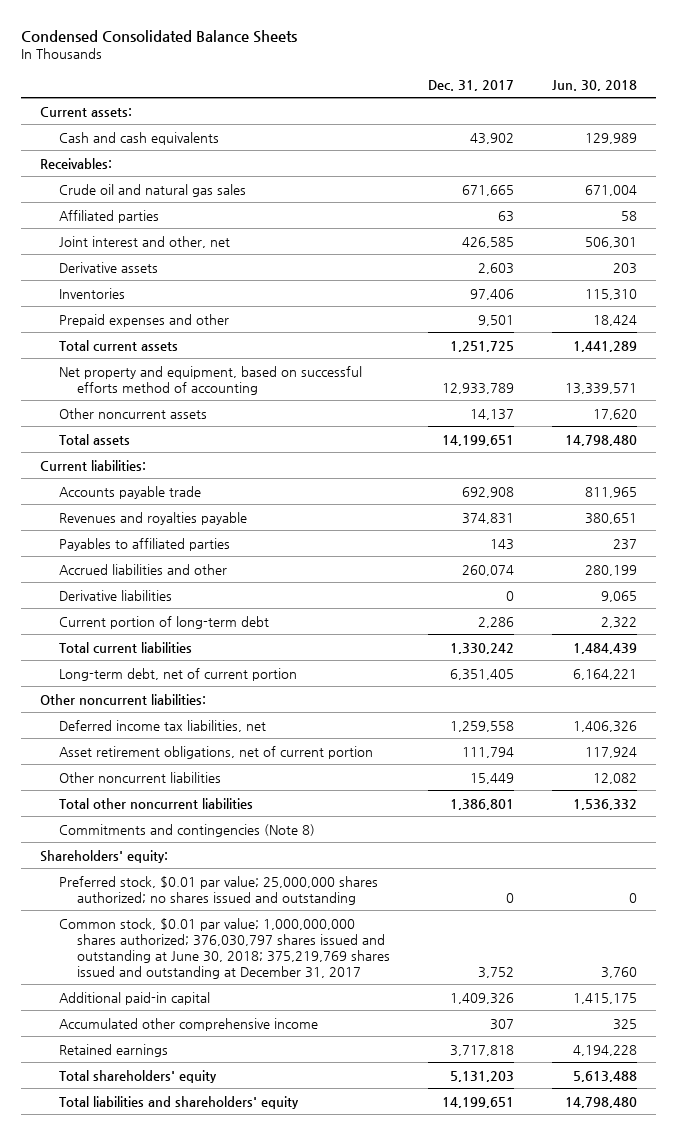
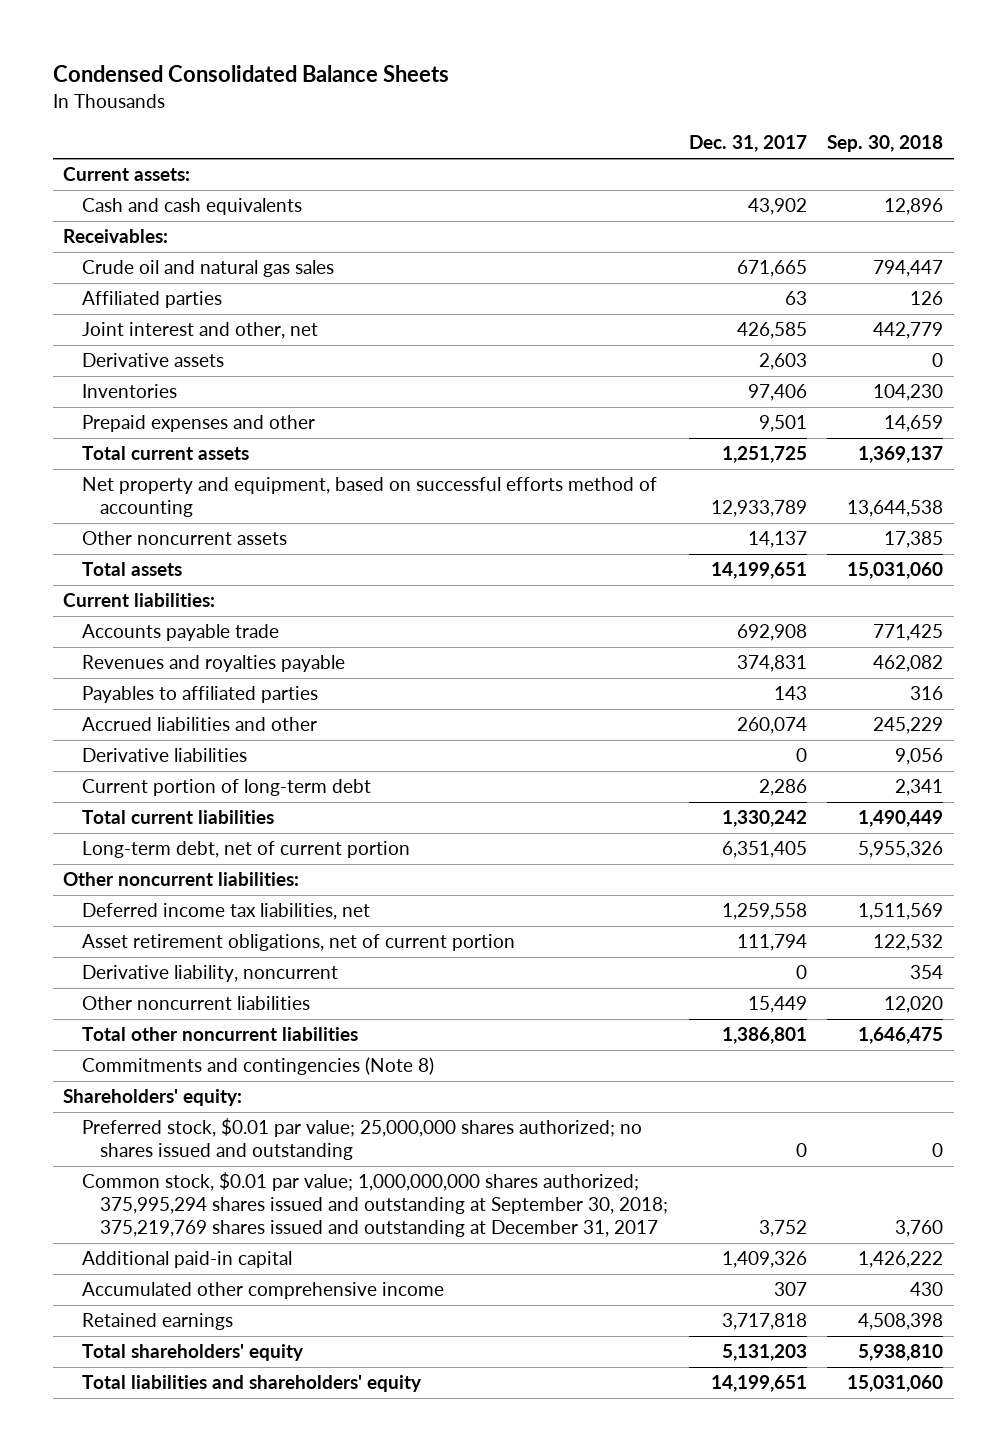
[552,79,638,91] Jun. 30, 2018 -> none
none -> [827,135,944,153] Sep. 30, 2018
none -> [81,965,338,983] Derivative liability, noncurrent
[58,917,391,979] Common stock, $0.01 par value; 1,000,000,000 shares authorized; 376,030,797 shares issued and outstanding at June 30, 2018; 375,219,769 shares issued and outstanding at December 31, 2017 -> [81,1172,669,1237] Common stock, $0.01 par value; 1,000,000,000 shares authorized; 375,995,294 shares issued and outstanding at September 30, 2018; 375,219,769 shares issued and outstanding at December 31, 2017

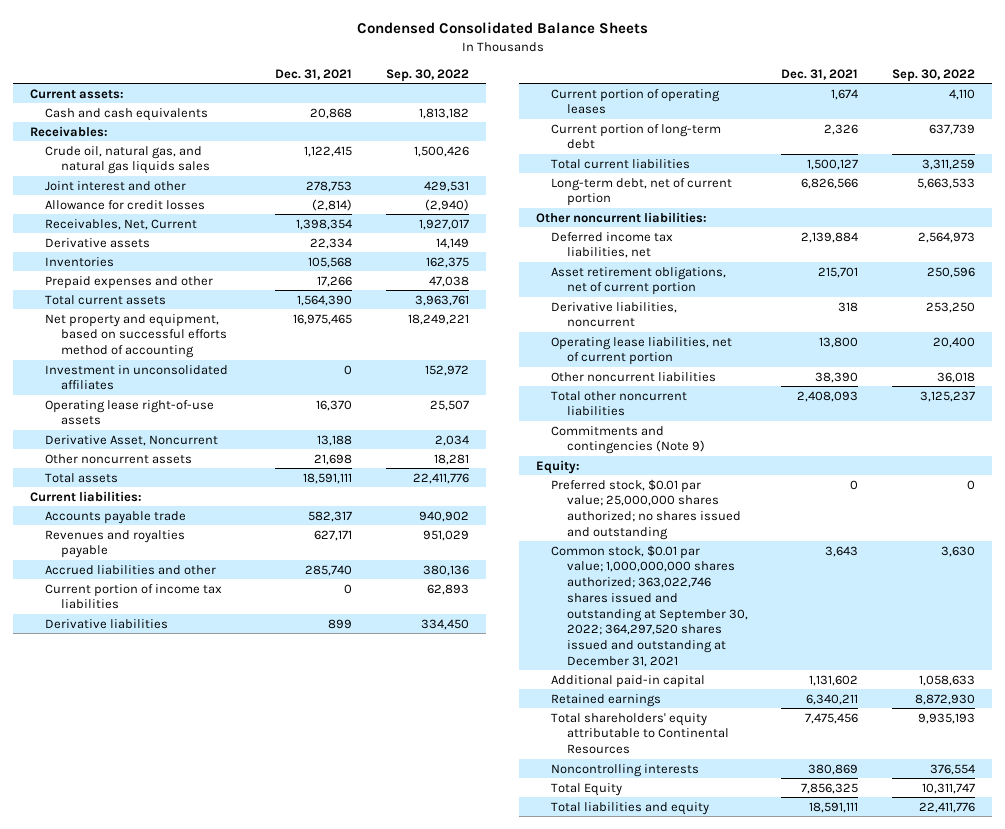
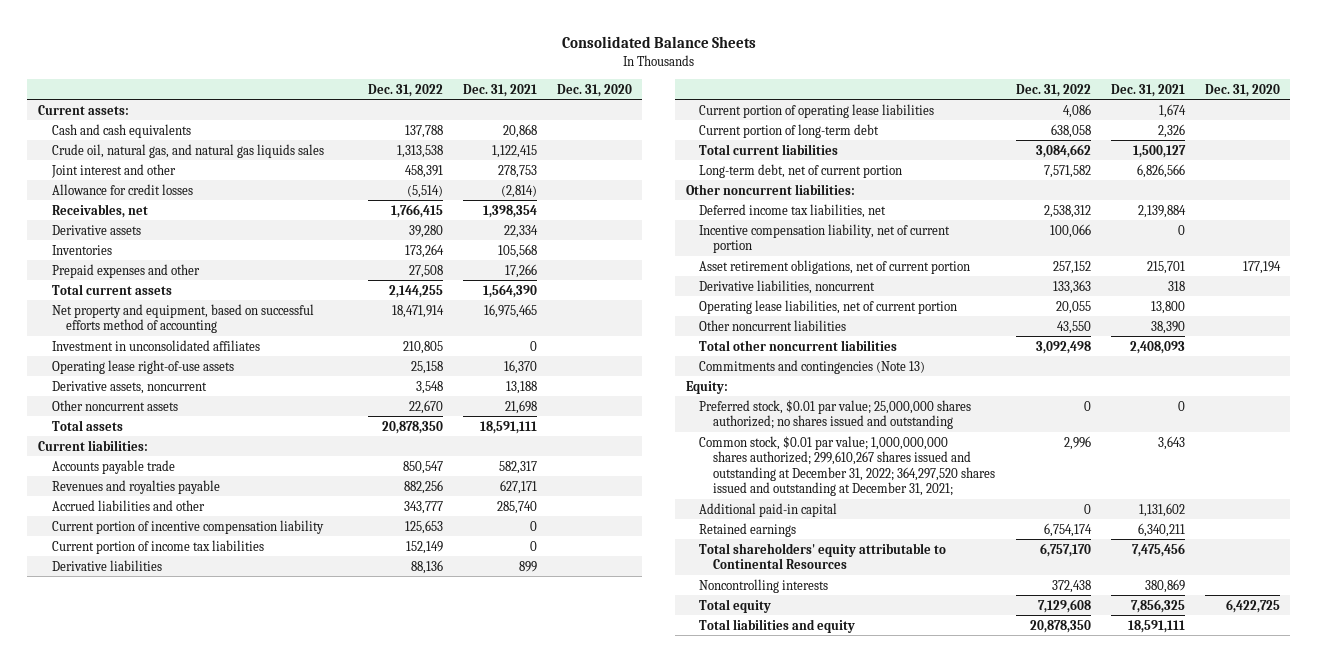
[356,22,648,35] Condensed Consolidated Balance Sheets -> [561,35,756,48] Consolidated Balance Sheets
[386,68,470,82] Sep. 30, 2022 -> none
none -> [367,83,443,97] Dec. 31, 2022
none -> [557,83,633,97] Dec. 31, 2020
[30,125,109,137] Receivables: -> none
[45,218,198,230] Receivables, Net, Current -> [51,203,148,218] Receivables, net
[45,434,219,446] Derivative Asset, Noncurrent -> [51,380,207,394] Derivative assets, noncurrent
none -> [51,519,324,534] Current portion of incentive compensation liability
[551,88,721,115] Current portion of operating leases -> [699,103,935,118] Current portion of operating lease liabilities
none -> [699,223,951,254] Incentive compensation liability, net of current portion
[551,425,705,455] Commitments and contingencies (Note 9) -> [699,359,926,374] Commitments and contingencies (Note 13)
[551,544,748,668] Common stock, $0.01 par value; 1,000,000,000 shares authorized; 363,022,746 shares issued and outstanding at September 30, 2022; 364,297,520 shares issued and outstanding at December 31, 2021 -> [699,435,996,497] Common stock, $0.01 par value; 1,000,000,000 shares authorized; 299,610,267 shares issued and outstanding at December 31, 2022; 364,297,520 shares issued and outstanding at December 31, 2021;
[551,782,623,796] Total Equity -> [699,598,772,613] Total equity

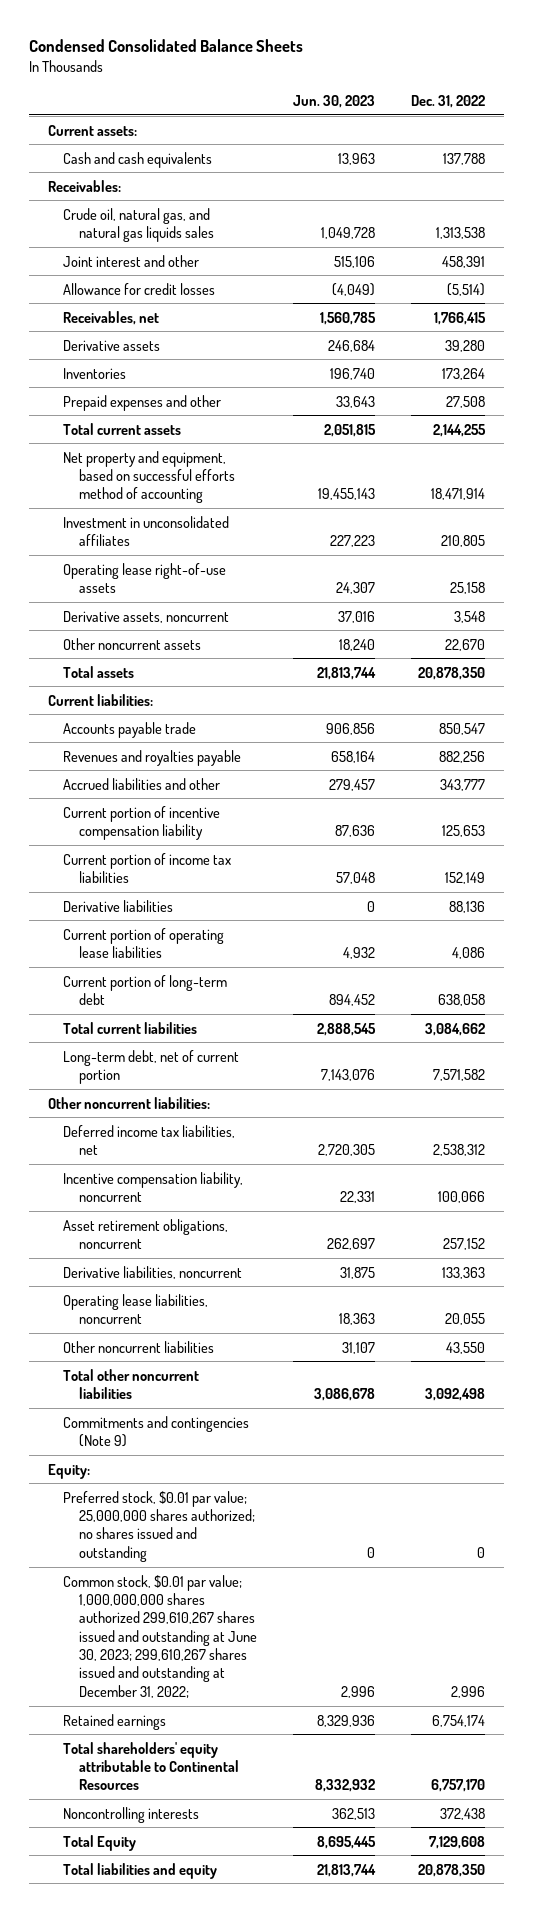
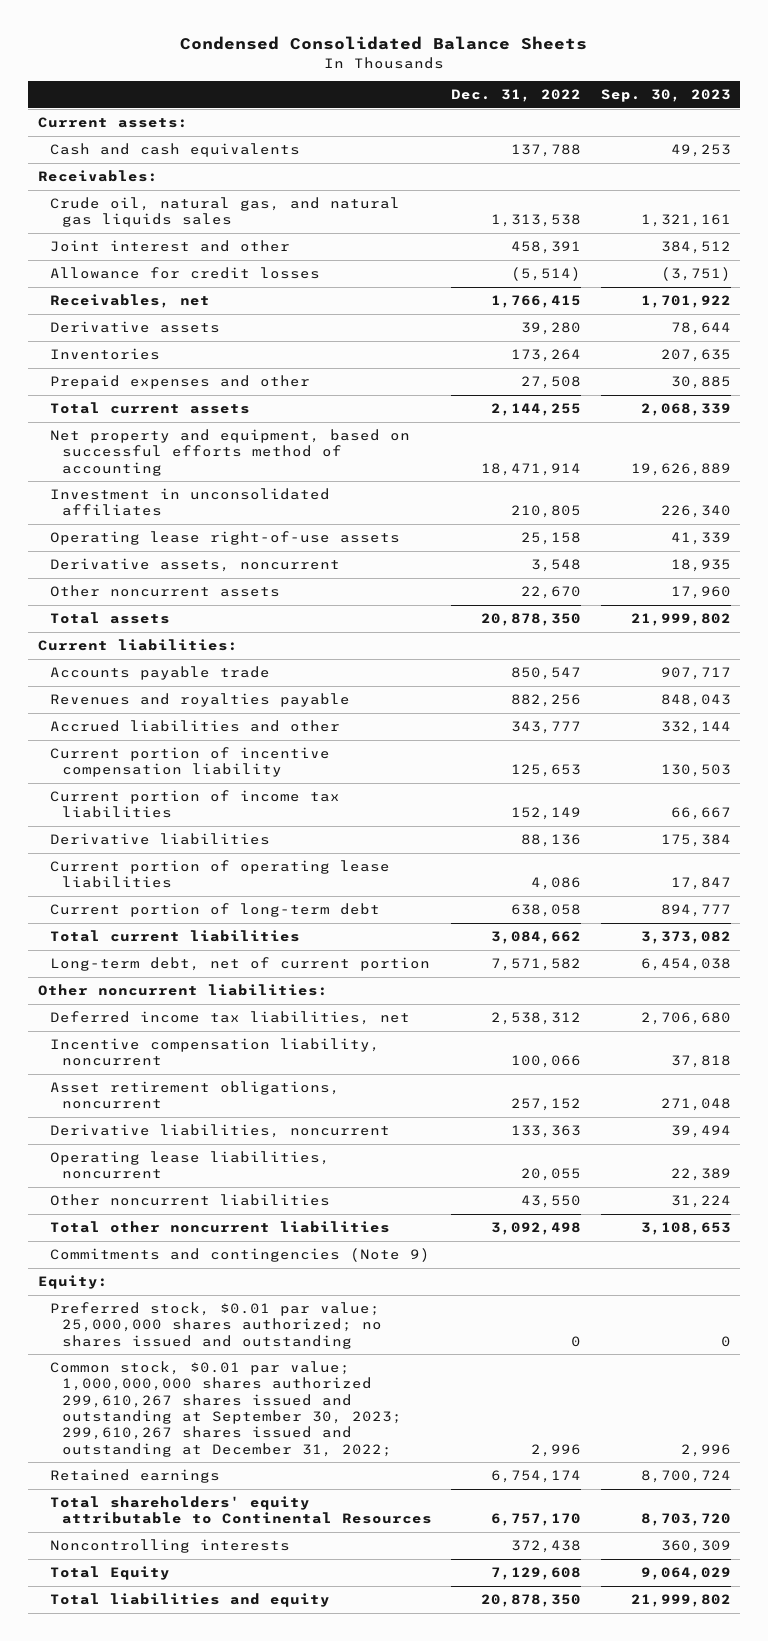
[293,94,376,108] Jun. 30, 2023 -> none
none -> [600,89,731,103] Sep. 30, 2023
[63,1574,257,1698] Common stock, $0.01 par value; 1,000,000,000 shares authorized 299,610,267 shares issued and outstanding at June 30, 2023; 299,610,267 shares issued and outstanding at December 31, 2022; -> [49,1361,403,1457] Common stock, $0.01 par value; 1,000,000,000 shares authorized 299,610,267 shares issued and outstanding at September 30, 2023; 299,610,267 shares issued and outstanding at December 31, 2022;

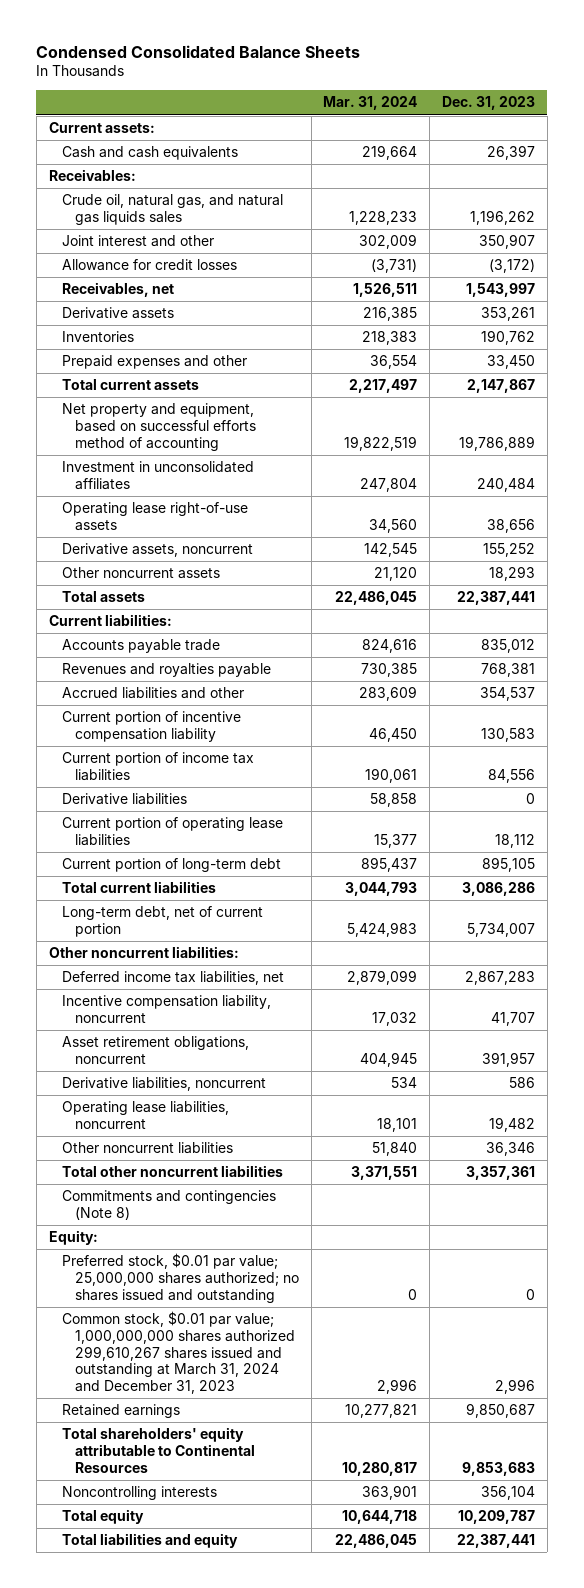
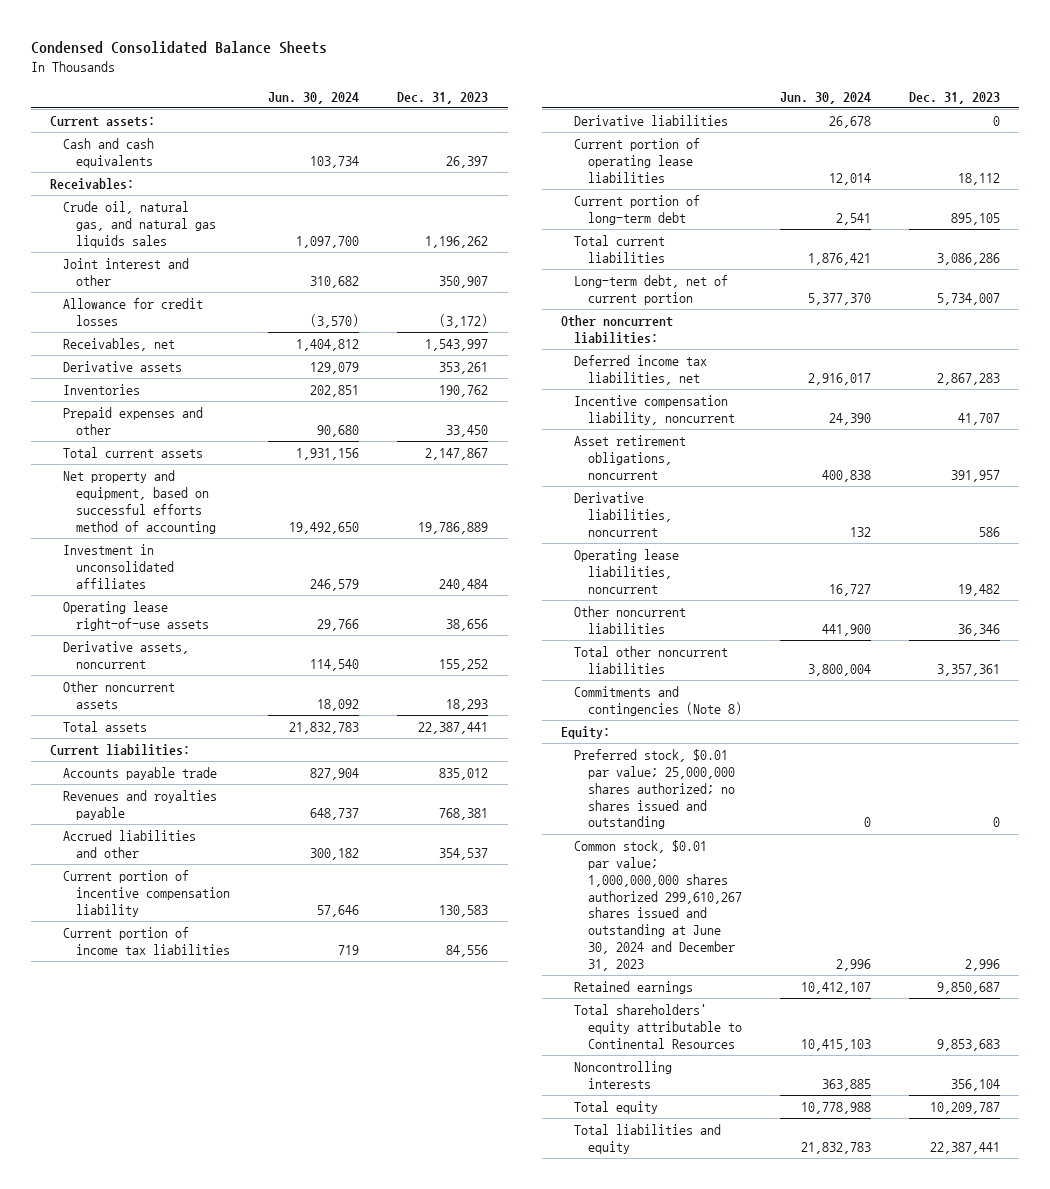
[323,96,418,111] Mar. 31, 2024 -> none
none -> [268,91,360,104] Jun. 30, 2024
[61,1311,296,1395] Common stock, $0.01 par value; 1,000,000,000 shares authorized 299,610,267 shares issued and outstanding at March 31, 2024 and December 31, 2023 -> [574,839,742,972] Common stock, $0.01 par value; 1,000,000,000 shares authorized 299,610,267 shares issued and outstanding at June 30, 2024 and December 31, 2023

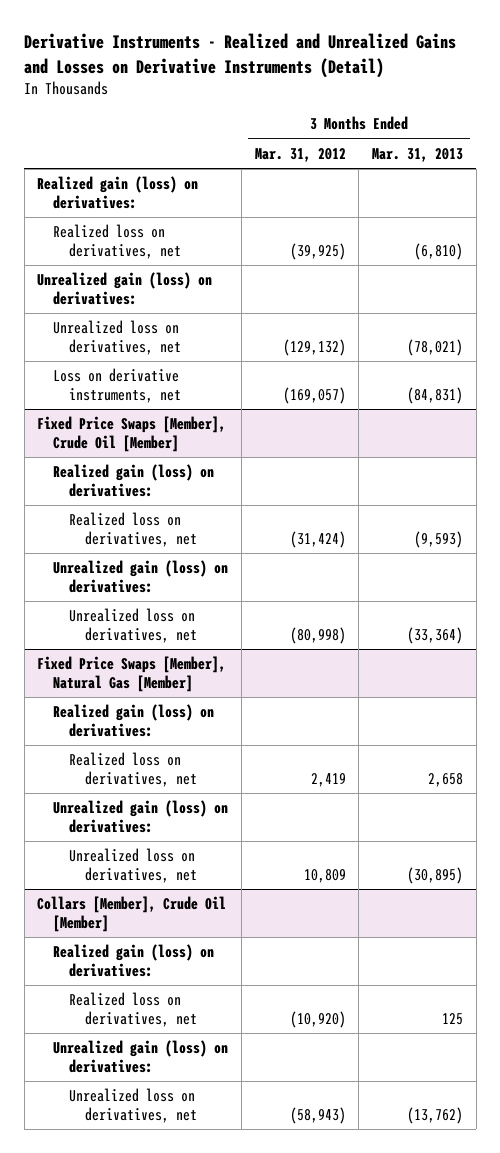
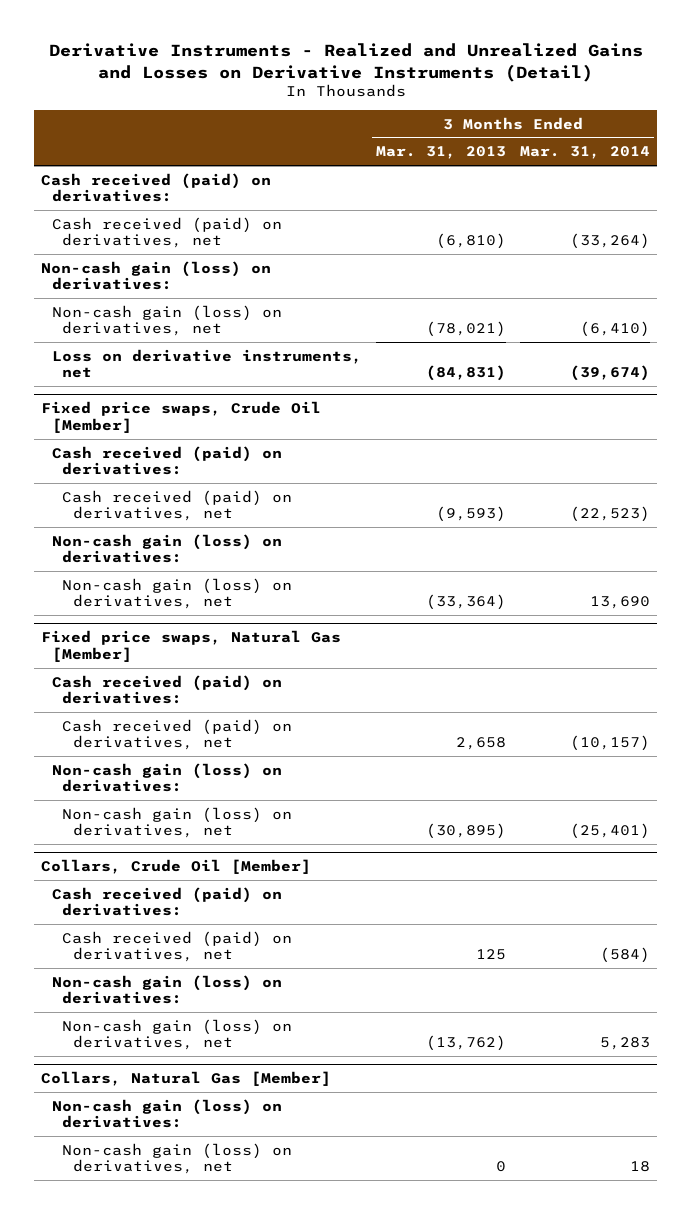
[254,147,346,162] Mar. 31, 2012 -> none
none -> [520,146,651,160] Mar. 31, 2014
[37,176,199,210] Realized gain (loss) on derivatives: -> [41,172,272,203] Cash received (paid) on derivatives:
[53,224,181,260] Realized loss on derivatives, net -> [51,216,282,249] Cash received (paid) on derivatives, net
[37,272,213,306] Unrealized gain (loss) on derivatives: -> [41,260,272,291] Non-cash gain (loss) on derivatives:
[53,320,181,356] Unrealized loss on derivatives, net -> [51,304,282,337] Non-cash gain (loss) on derivatives, net
[37,416,227,453] Fixed Price Swaps [Member], Crude Oil [Member] -> [41,400,322,433] Fixed price swaps, Crude Oil [Member]
[53,464,215,498] Realized gain (loss) on derivatives: -> [51,445,282,476] Cash received (paid) on derivatives:
[68,512,197,548] Realized loss on derivatives, net -> [62,489,293,522] Cash received (paid) on derivatives, net
[53,560,229,594] Unrealized gain (loss) on derivatives: -> [51,533,282,564] Non-cash gain (loss) on derivatives:
[68,608,197,644] Unrealized loss on derivatives, net -> [62,577,293,610] Non-cash gain (loss) on derivatives, net
[37,656,227,693] Fixed Price Swaps [Member], Natural Gas [Member] -> [41,629,342,662] Fixed price swaps, Natural Gas [Member]
[53,704,215,738] Realized gain (loss) on derivatives: -> [51,674,282,705] Cash received (paid) on derivatives:
[68,752,197,788] Realized loss on derivatives, net -> [62,718,293,751] Cash received (paid) on derivatives, net
[53,800,229,834] Unrealized gain (loss) on derivatives: -> [51,762,282,793] Non-cash gain (loss) on derivatives:
[68,848,197,884] Unrealized loss on derivatives, net -> [62,806,293,839] Non-cash gain (loss) on derivatives, net
[37,896,227,933] Collars [Member], Crude Oil [Member] -> [41,858,312,874] Collars, Crude Oil [Member]
[53,944,215,978] Realized gain (loss) on derivatives: -> [51,886,282,917] Cash received (paid) on derivatives:
[68,992,197,1028] Realized loss on derivatives, net -> [62,930,293,963] Cash received (paid) on derivatives, net
[53,1040,229,1074] Unrealized gain (loss) on derivatives: -> [51,974,282,1005] Non-cash gain (loss) on derivatives:
[68,1088,197,1124] Unrealized loss on derivatives, net -> [62,1018,293,1051] Non-cash gain (loss) on derivatives, net
none -> [41,1070,332,1086] Collars, Natural Gas [Member]
none -> [51,1098,282,1129] Non-cash gain (loss) on derivatives:
none -> [62,1142,293,1175] Non-cash gain (loss) on derivatives, net

